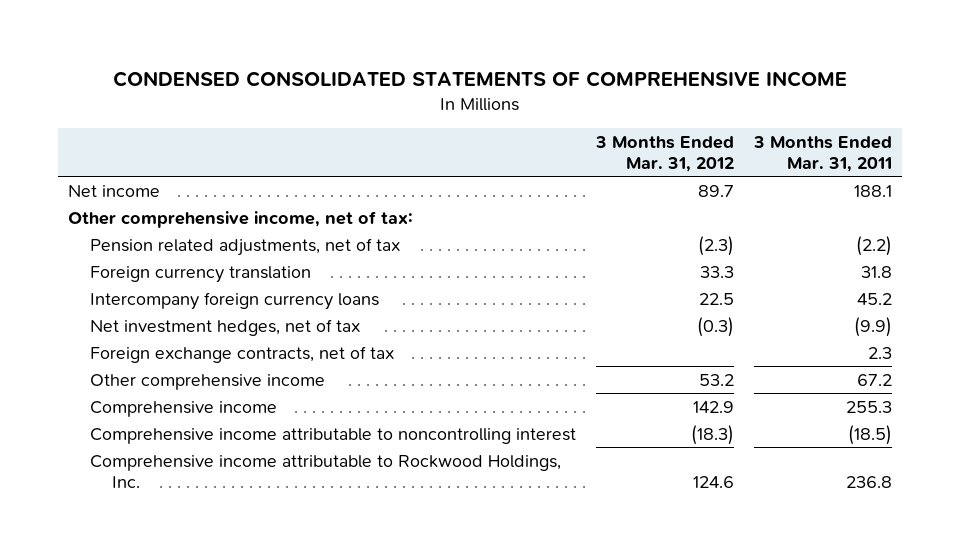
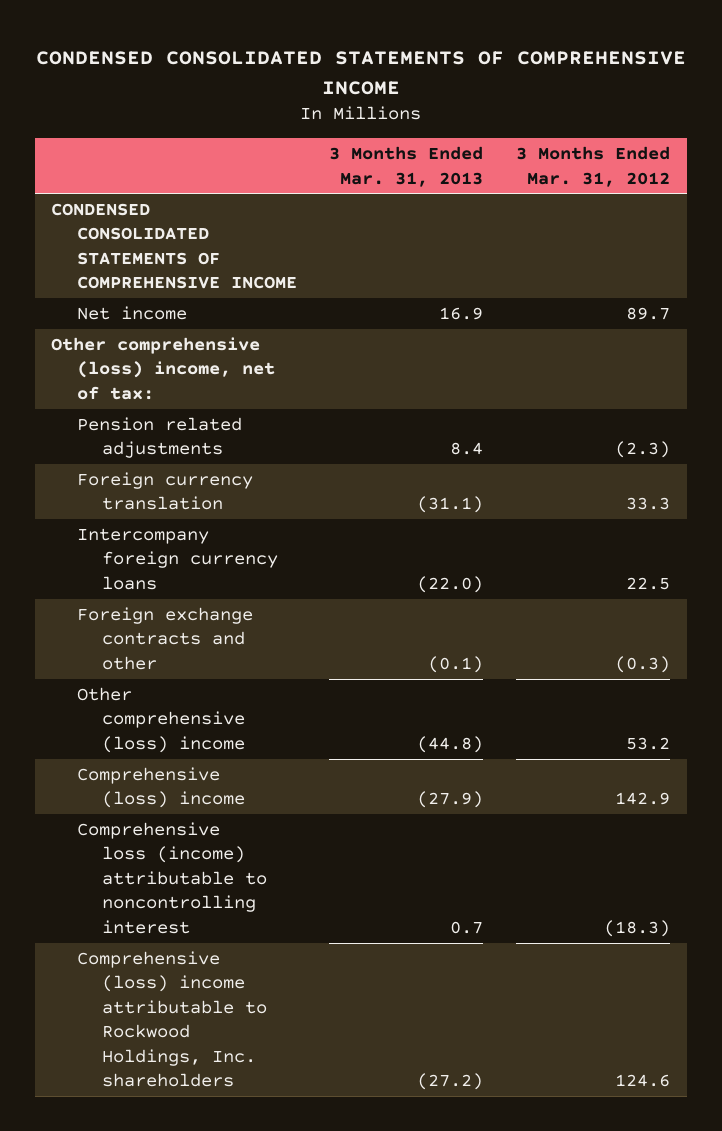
[752,135,892,172] 3 Months Ended Mar. 31, 2011 -> none
none -> [329,146,484,187] 3 Months Ended Mar. 31, 2013
none -> [51,202,297,290] CONDENSED CONSOLIDATED STATEMENTS OF COMPREHENSIVE INCOME
[68,210,414,228] Other comprehensive income, net of tax: -> [51,336,275,400] Other comprehensive (loss) income, net of tax:
[90,237,401,256] Pension related adjustments, net of tax -> [76,416,242,459] Pension related adjustments
[90,318,361,336] Net investment hedges, net of tax -> none
[90,345,395,363] Foreign exchange contracts, net of tax -> none
none -> [76,606,253,670] Foreign exchange contracts and other
[90,373,326,390] Other comprehensive income -> [76,686,246,753] Other comprehensive (loss) income
[90,400,278,417] Comprehensive income -> [76,766,246,809] Comprehensive (loss) income
[90,427,577,444] Comprehensive income attributable to noncontrolling interest -> [76,821,268,934] Comprehensive loss (income) attributable to noncontrolling interest
[90,454,562,488] Comprehensive income attributable to Rockwood Holdings, Inc. -> [76,950,268,1088] Comprehensive (loss) income attributable to Rockwood Holdings, Inc. shareholders

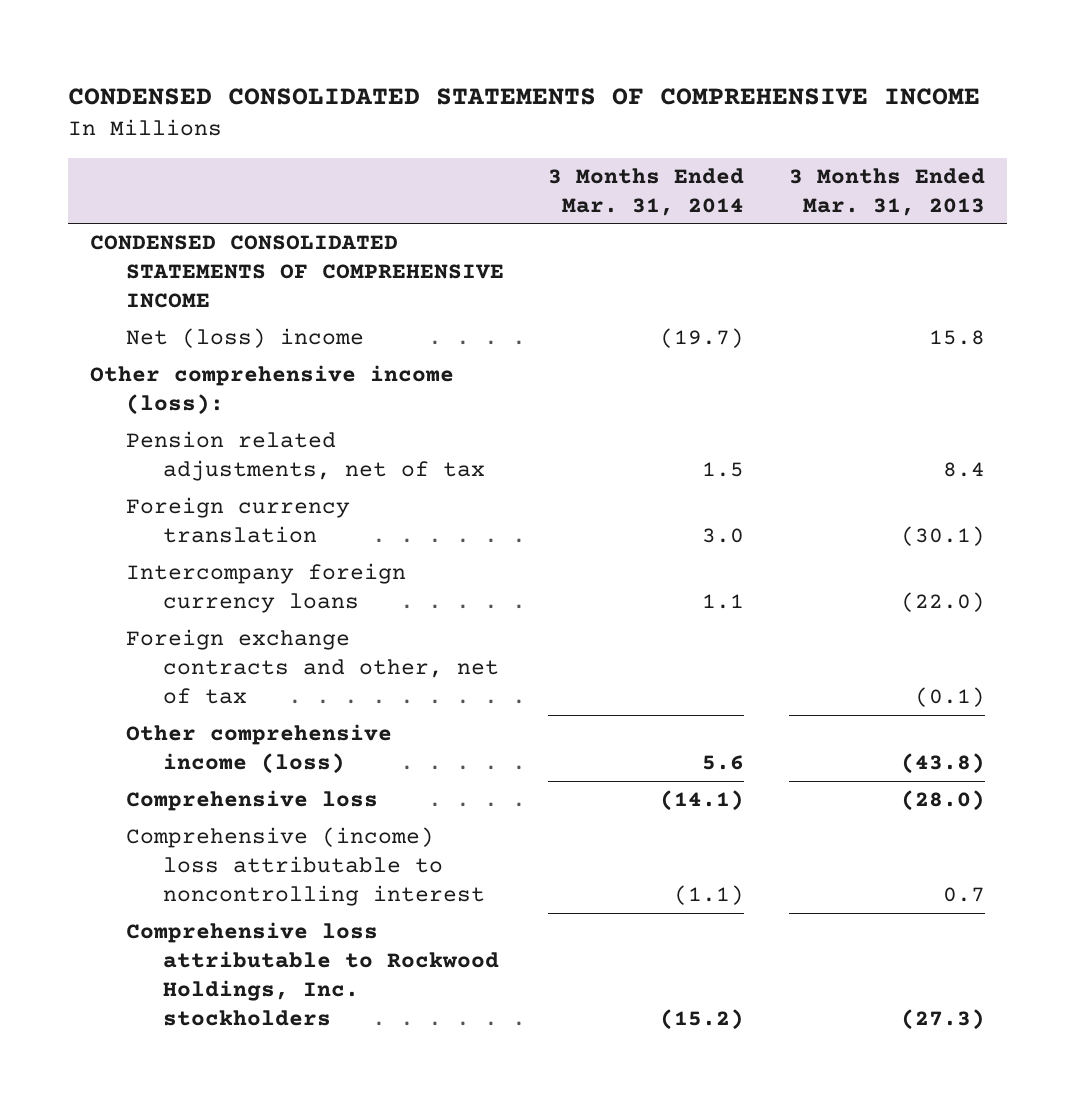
[516,146,671,187] 3 Months Ended Mar. 31, 2012 -> none
none -> [548,167,745,216] 3 Months Ended Mar. 31, 2014
[76,305,187,320] Net income -> [126,327,365,348] Net (loss) income
[439,306,484,320] 16.9 -> [928,329,985,345] 15.8
[51,336,275,400] Other comprehensive (loss) income, net of tax: -> [90,364,455,415] Other comprehensive income (loss):
[76,416,242,459] Pension related adjustments -> [126,430,485,481] Pension related adjustments, net of tax
[417,496,484,514] (31.1) -> [900,525,985,546] (30.1)
[76,606,253,670] Foreign exchange contracts and other -> [126,628,499,704] Foreign exchange contracts and other, net of tax
[76,686,246,753] Other comprehensive (loss) income -> [126,723,393,774] Other comprehensive income (loss)
[417,735,484,753] (44.8) -> [900,752,985,774] (43.8)
[76,766,246,809] Comprehensive (loss) income -> [126,789,379,811] Comprehensive loss
[417,791,484,809] (27.9) -> [900,789,985,811] (28.0)
[76,821,268,934] Comprehensive loss (income) attributable to noncontrolling interest -> [126,826,485,906] Comprehensive (income) loss attributable to noncontrolling interest
[76,950,268,1088] Comprehensive (loss) income attributable to Rockwood Holdings, Inc. shareholders -> [126,921,499,1026] Comprehensive loss attributable to Rockwood Holdings, Inc. stockholders
[417,1073,484,1091] (27.2) -> [900,1008,985,1030] (27.3)

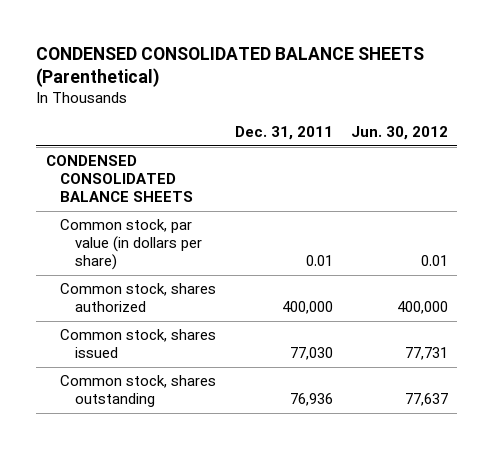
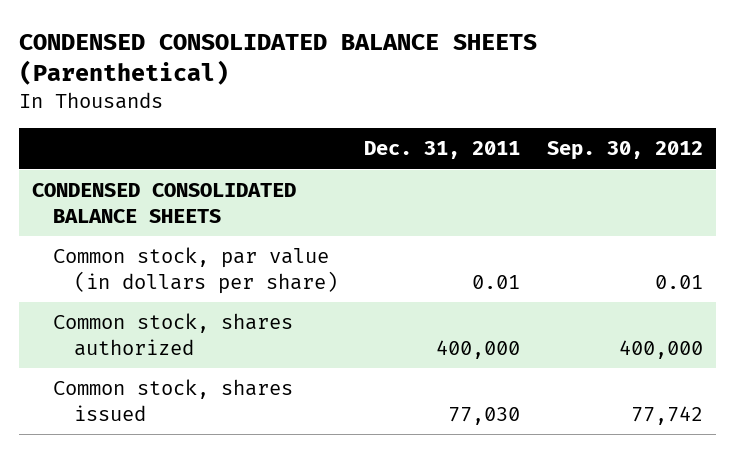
[350,126,448,141] Jun. 30, 2012 -> none
none -> [546,141,703,161] Sep. 30, 2012
[60,375,217,408] Common stock, shares outstanding -> none

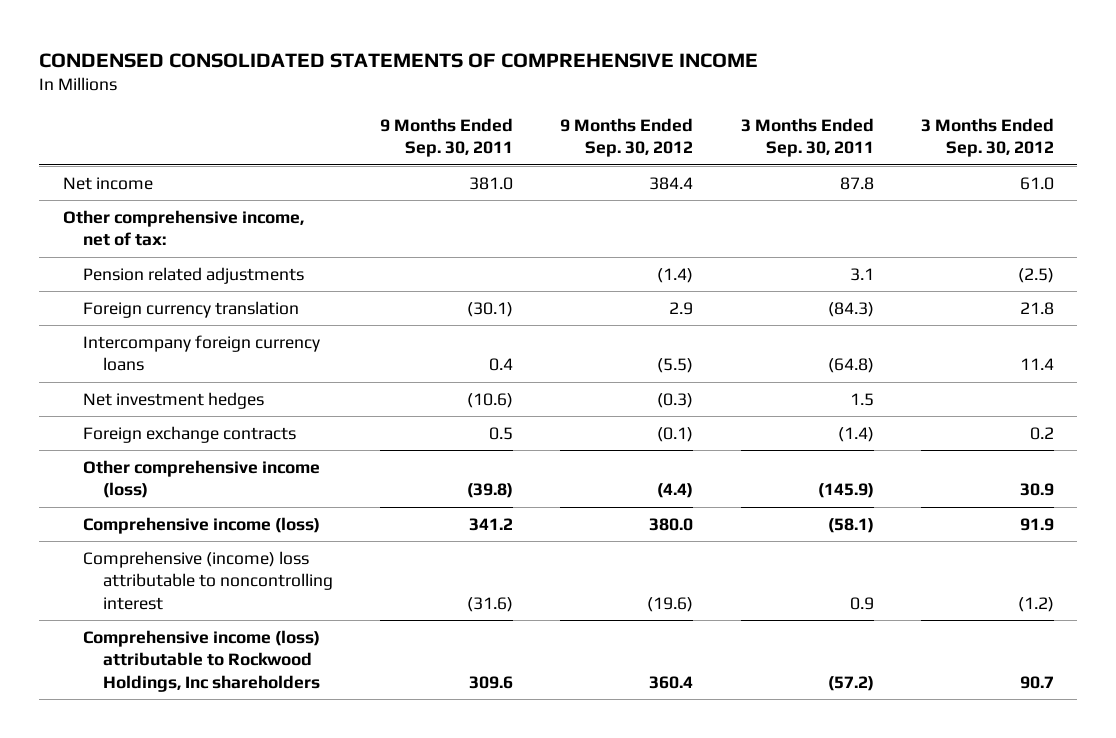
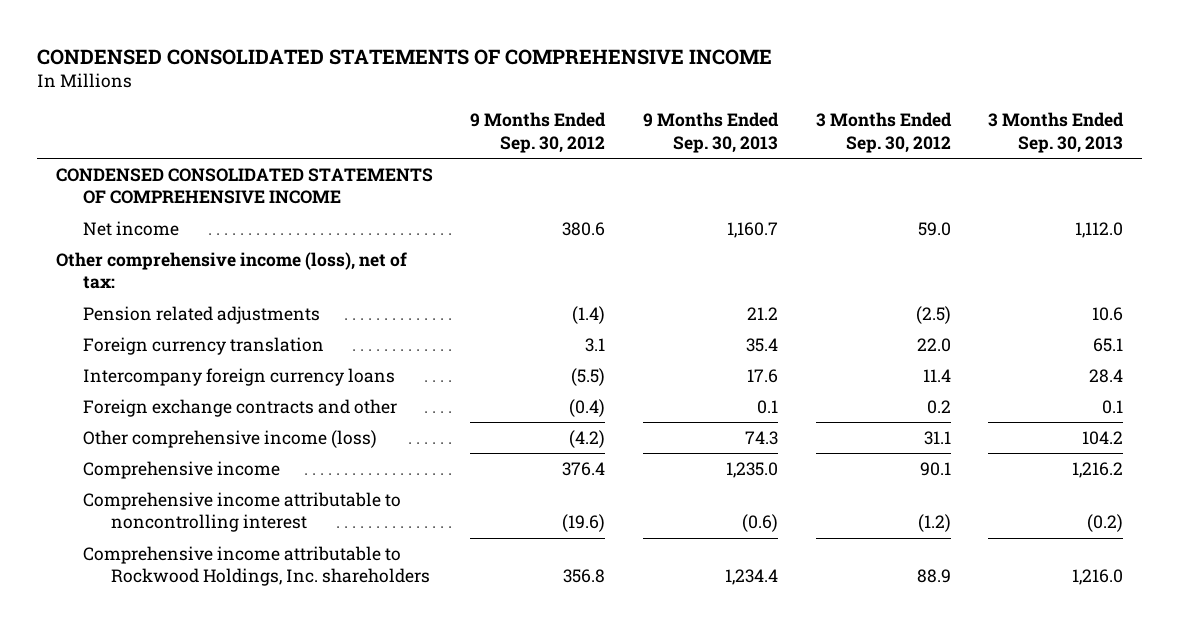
[380,118,514,158] 9 Months Ended Sep. 30, 2011 -> none
[740,118,874,158] 3 Months Ended Sep. 30, 2011 -> none
none -> [643,112,780,153] 9 Months Ended Sep. 30, 2013
none -> [988,112,1125,153] 3 Months Ended Sep. 30, 2013
none -> [55,167,433,205] CONDENSED CONSOLIDATED STATEMENTS OF COMPREHENSIVE INCOME
[649,176,694,190] 384.4 -> [562,221,606,236] 380.6
[1019,176,1054,190] 61.0 -> [917,221,951,236] 59.0
[62,209,304,247] Other comprehensive income, net of tax: -> [55,251,407,290] Other comprehensive income (loss), net of tax:
[669,301,694,315] 2.9 -> [585,337,606,352] 3.1
[1019,301,1054,315] 21.8 -> [916,337,951,352] 22.0
[83,391,265,409] Net investment hedges -> none
[83,425,297,443] Foreign exchange contracts -> [83,398,398,417] Foreign exchange contracts and other
[657,426,694,442] (0.1) -> [569,398,606,417] (0.4)
[657,483,694,499] (4.4) -> [569,429,606,448] (4.2)
[1019,483,1054,497] 30.9 -> [923,430,951,445] 31.1
[83,516,321,534] Comprehensive income (loss) -> [83,460,281,479] Comprehensive income
[649,517,694,531] 380.0 -> [562,461,606,476] 376.4
[1019,517,1054,531] 91.9 -> [919,461,951,476] 90.1
[83,550,334,610] Comprehensive (income) loss attributable to noncontrolling interest -> [83,491,402,533] Comprehensive income attributable to noncontrolling interest
[83,629,321,692] Comprehensive income (loss) attributable to Rockwood Holdings, Inc shareholders -> [83,545,430,587] Comprehensive income attributable to Rockwood Holdings, Inc. shareholders
[649,675,694,689] 360.4 -> [563,569,606,584] 356.8
[1019,675,1054,689] 90.7 -> [916,569,951,584] 88.9

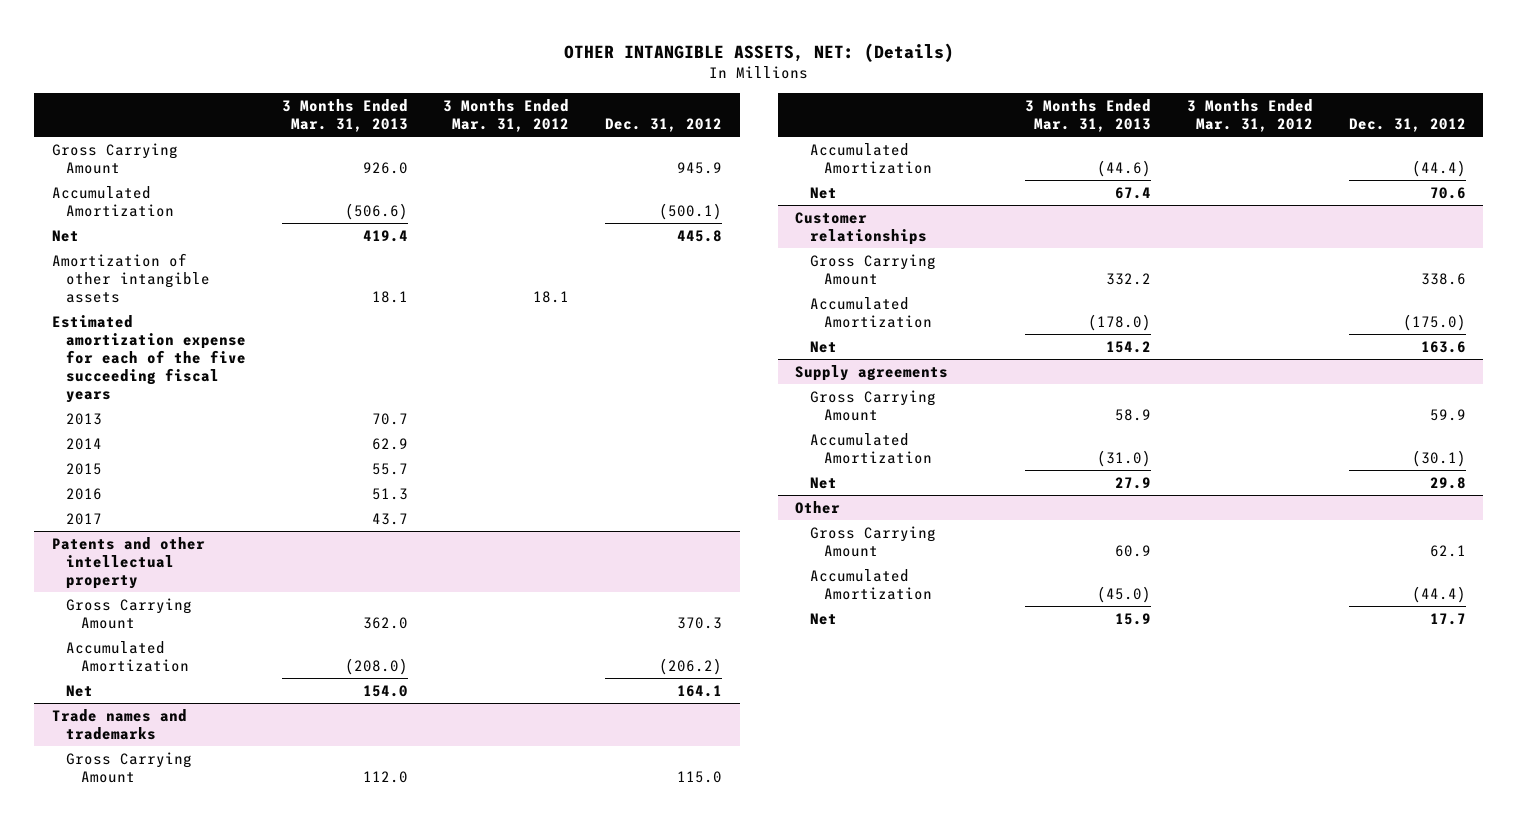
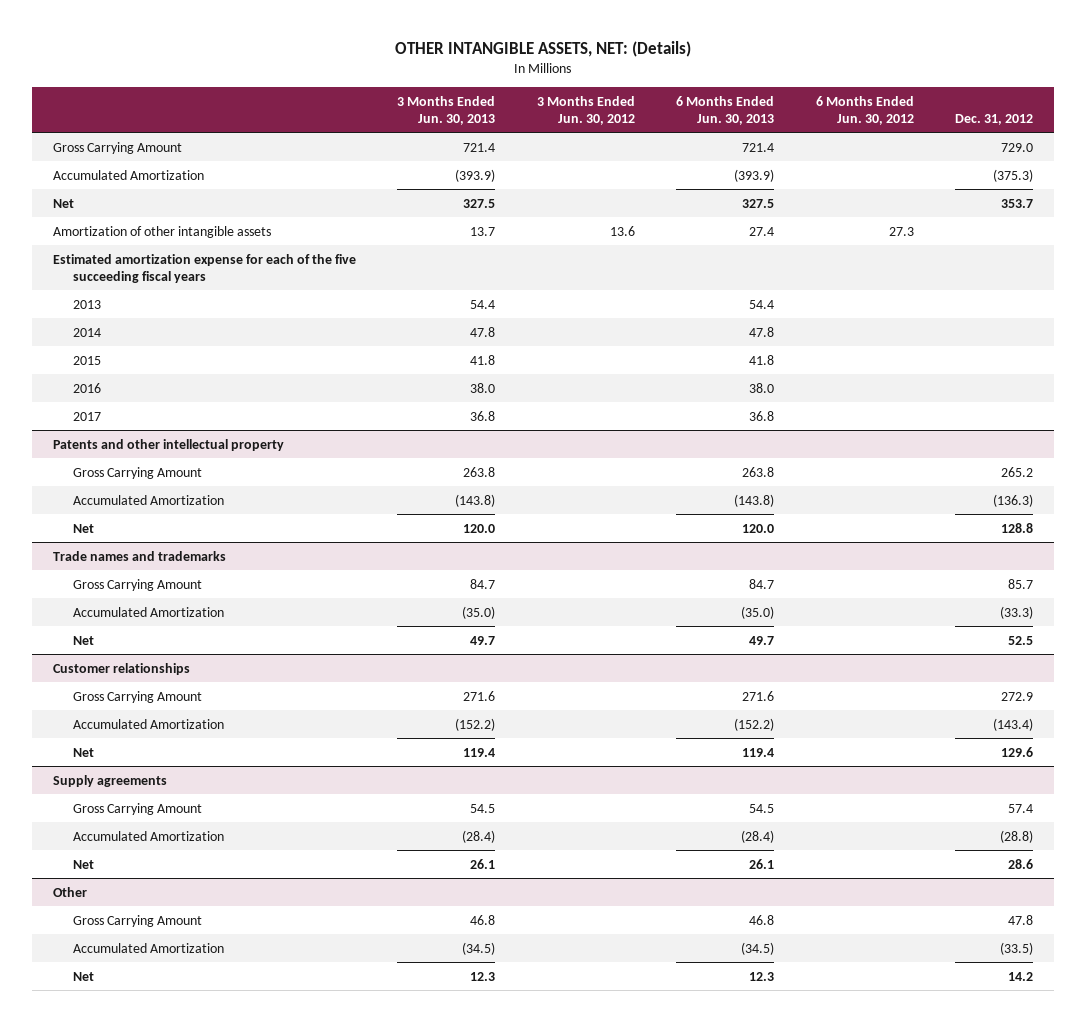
[281,99,408,133] 3 Months Ended Mar. 31, 2013 -> none
[443,99,570,133] 3 Months Ended Mar. 31, 2012 -> none
none -> [397,95,496,125] 3 Months Ended Jun. 30, 2013
none -> [536,95,635,125] 3 Months Ended Jun. 30, 2012
none -> [676,95,775,125] 6 Months Ended Jun. 30, 2013
none -> [815,95,914,125] 6 Months Ended Jun. 30, 2012
[676,161,722,174] 945.9 -> [1001,142,1034,152] 729.0
[658,202,722,220] (500.1) -> [993,168,1034,182] (375.3)
[676,229,722,242] 445.8 -> [1001,198,1034,208] 353.7
[676,616,722,629] 370.3 -> [1001,466,1034,477] 265.2
[658,657,722,675] (206.2) -> [993,493,1034,507] (136.3)
[676,684,722,697] 164.1 -> [1001,522,1034,533] 128.8
[676,770,722,783] 115.0 -> [1008,578,1034,589] 85.7
[1411,159,1466,177] (44.4) -> [1000,605,1034,619] (33.3)
[1429,186,1466,199] 70.6 -> [1008,635,1034,645] 52.5
[1420,272,1466,285] 338.6 -> [1001,691,1034,701] 272.9
[1402,313,1466,331] (175.0) -> [993,717,1034,731] (143.4)
[1420,340,1466,353] 163.6 -> [1001,746,1034,757] 129.6
[1429,408,1466,421] 59.9 -> [1008,803,1034,813] 57.4
[1411,449,1466,467] (30.1) -> [1000,829,1034,843] (28.8)
[1429,476,1466,489] 29.8 -> [1008,858,1034,869] 28.6
[1429,544,1466,557] 62.1 -> [1008,914,1034,925] 47.8
[1411,585,1466,603] (44.4) -> [1000,941,1034,955] (33.5)
[1429,612,1466,625] 17.7 -> [1008,971,1034,981] 14.2

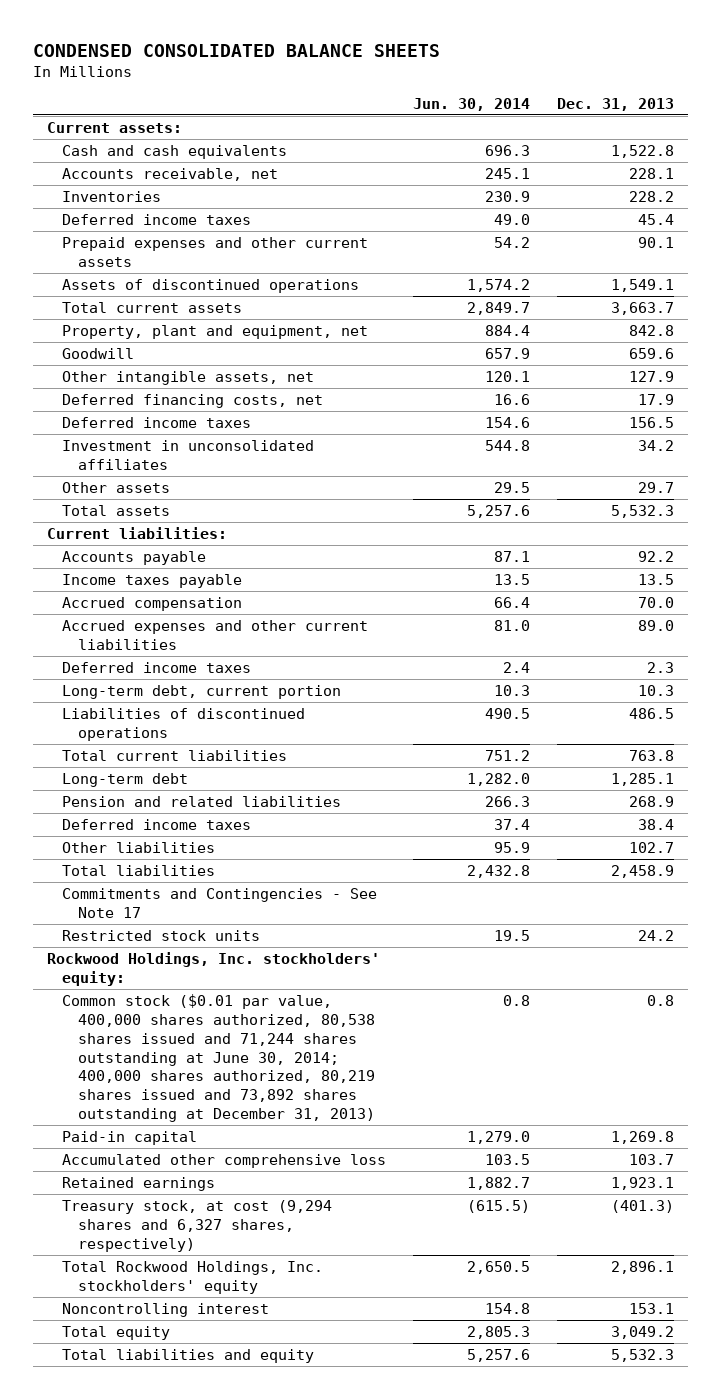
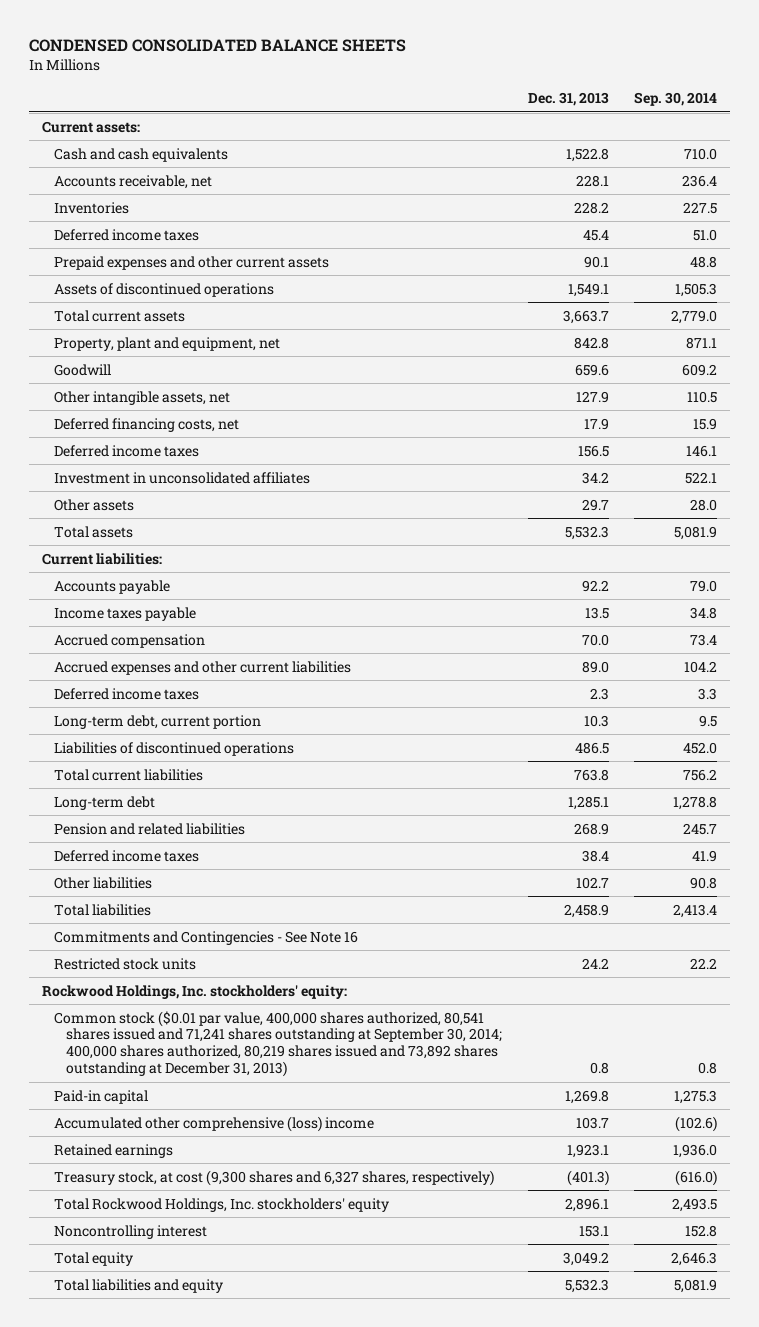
[413,97,531,111] Jun. 30, 2014 -> none
none -> [634,91,718,106] Sep. 30, 2014
[62,888,378,918] Commitments and Contingencies - See Note 17 -> [54,930,359,945] Commitments and Contingencies - See Note 16
[62,994,375,1123] Common stock ($0.01 par value, 400,000 shares authorized, 80,538 shares issued and 71,244 shares outstanding at June 30, 2014; 400,000 shares authorized, 80,219 shares issued and 73,892 shares outstanding at December 31, 2013) -> [54,1010,503,1077] Common stock ($0.01 par value, 400,000 shares authorized, 80,541 shares issued and 71,241 shares outstanding at September 30, 2014; 400,000 shares authorized, 80,219 shares issued and 73,892 shares outstanding at December 31, 2013)
[62,1154,387,1169] Accumulated other comprehensive loss -> [54,1115,375,1132] Accumulated other comprehensive (loss) income
[62,1200,333,1252] Treasury stock, at cost (9,294 shares and 6,327 shares, respectively) -> [54,1169,495,1186] Treasury stock, at cost (9,300 shares and 6,327 shares, respectively)

